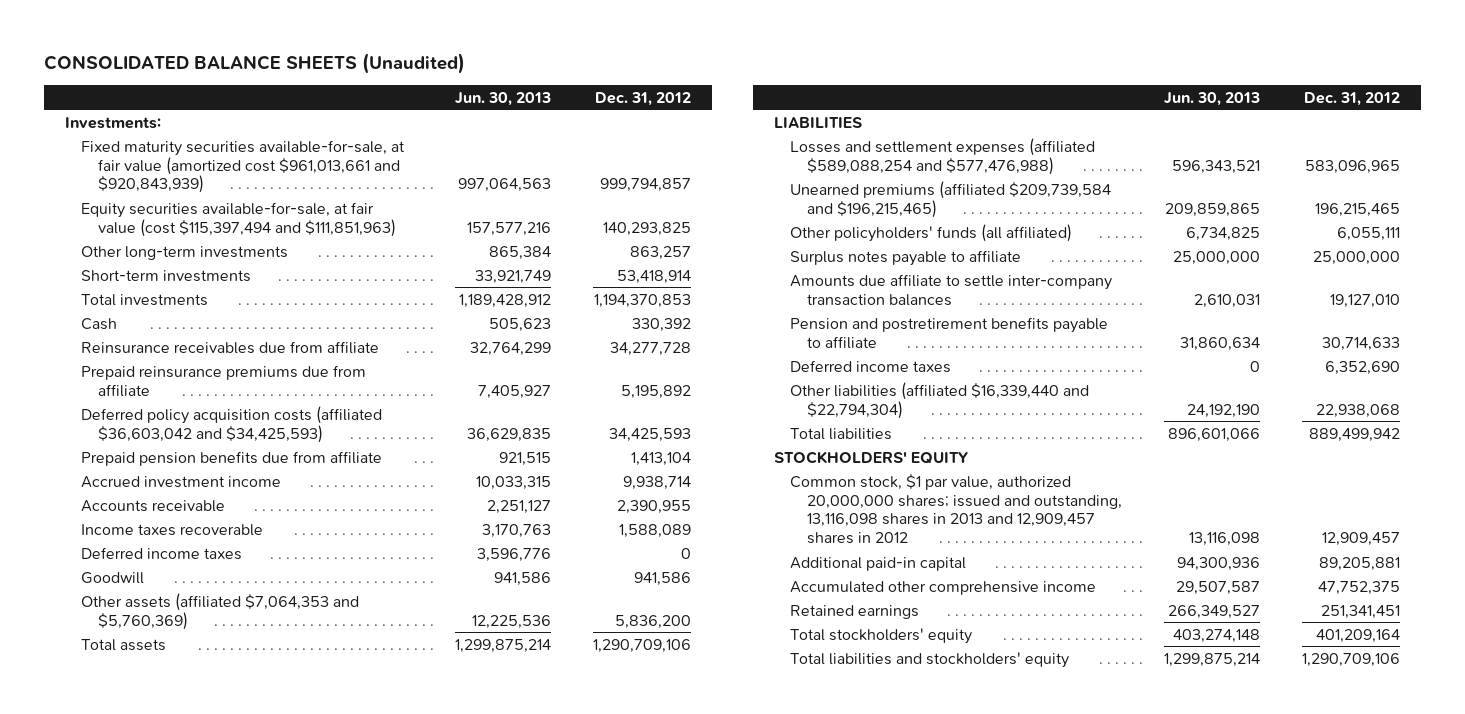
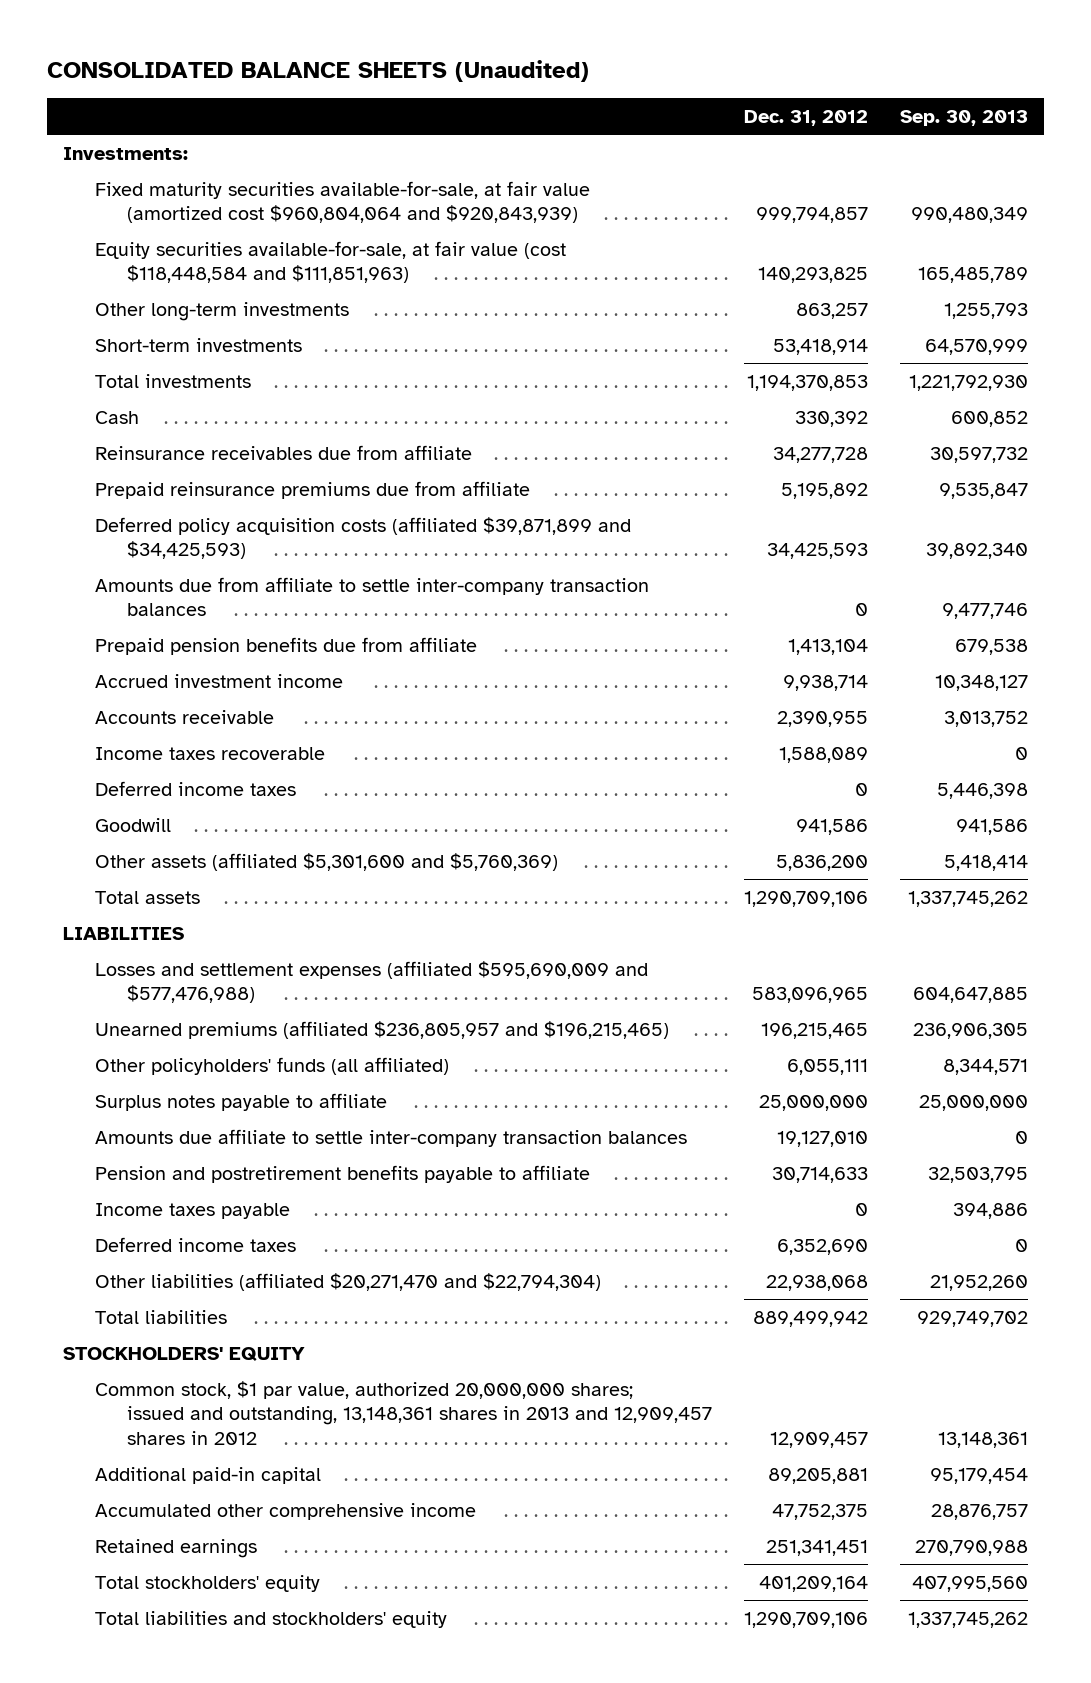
[455,91,552,106] Jun. 30, 2013 -> none
none -> [900,110,1029,127] Sep. 30, 2013
[81,139,406,194] Fixed maturity securities available-for-sale, at fair value (amortized cost $961,013,661 and $920,843,939) -> [95,180,591,224] Fixed maturity securities available-for-sale, at fair value (amortized cost $960,804,064 and $920,843,939)
[81,201,396,237] Equity securities available-for-sale, at fair value (cost $115,397,494 and $111,851,963) -> [95,240,567,284] Equity securities available-for-sale, at fair value (cost $118,448,584 and $111,851,963)
[81,405,383,443] Deferred policy acquisition costs (affiliated $36,603,042 and $34,425,593) -> [95,516,632,560] Deferred policy acquisition costs (affiliated $39,871,899 and $34,425,593)
none -> [95,576,650,617] Amounts due from affiliate to settle inter-company transaction balances
[81,592,360,630] Other assets (affiliated $7,064,353 and $5,760,369) -> [95,852,559,871] Other assets (affiliated $5,301,600 and $5,760,369)
[790,137,1096,175] Losses and settlement expenses (affiliated $589,088,254 and $577,476,988) -> [95,960,649,1004] Losses and settlement expenses (affiliated $595,690,009 and $577,476,988)
[790,180,1112,218] Unearned premiums (affiliated $209,739,584 and $196,215,465) -> [95,1020,670,1039] Unearned premiums (affiliated $236,805,957 and $196,215,465)
none -> [95,1202,291,1219] Income taxes payable
[790,381,1090,419] Other liabilities (affiliated $16,339,440 and $22,794,304) -> [95,1272,602,1291] Other liabilities (affiliated $20,271,470 and $22,794,304)
[790,473,1122,545] Common stock, $1 par value, authorized 20,000,000 shares; issued and outstanding, 13,116,098 shares in 2013 and 12,909,457 shares in 2012 -> [95,1380,713,1445] Common stock, $1 par value, authorized 20,000,000 shares; issued and outstanding, 13,148,361 shares in 2013 and 12,909,457 shares in 2012

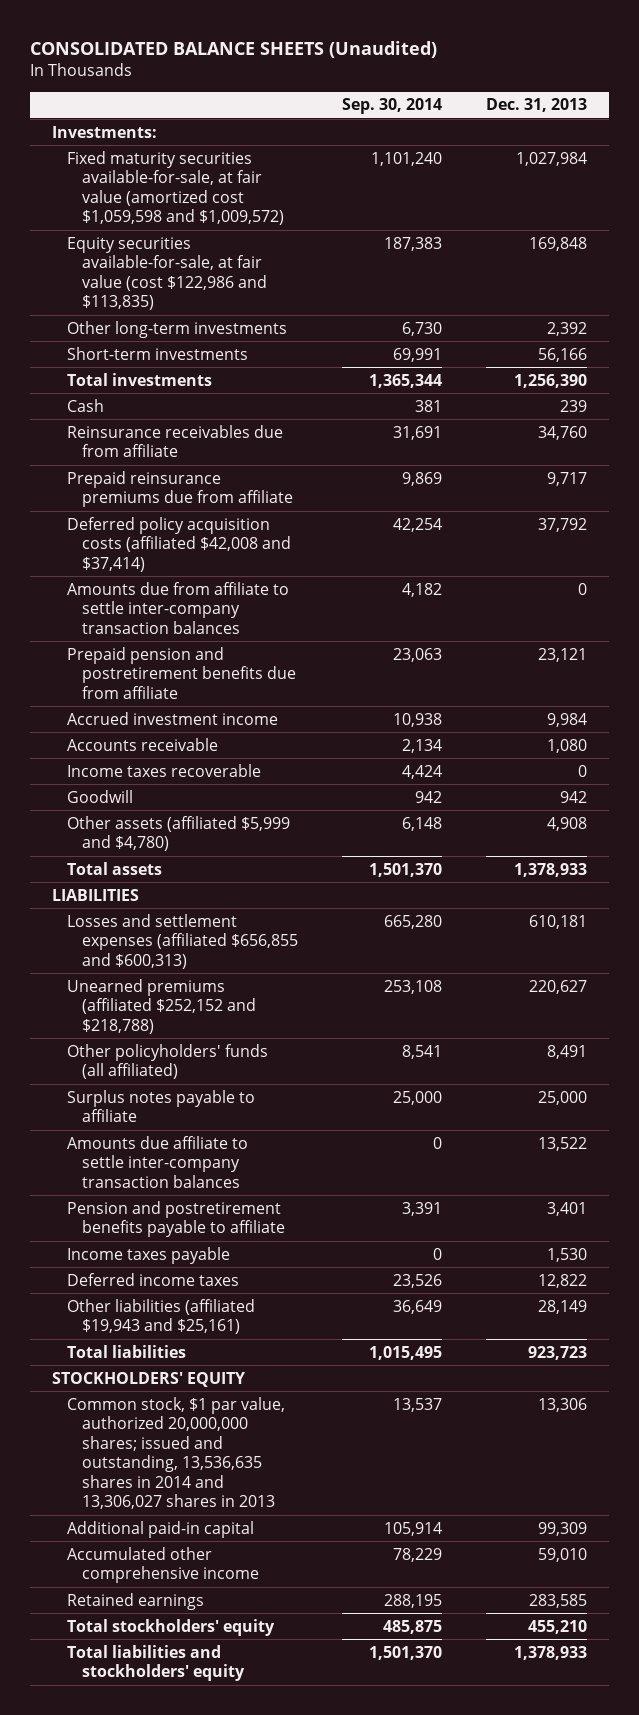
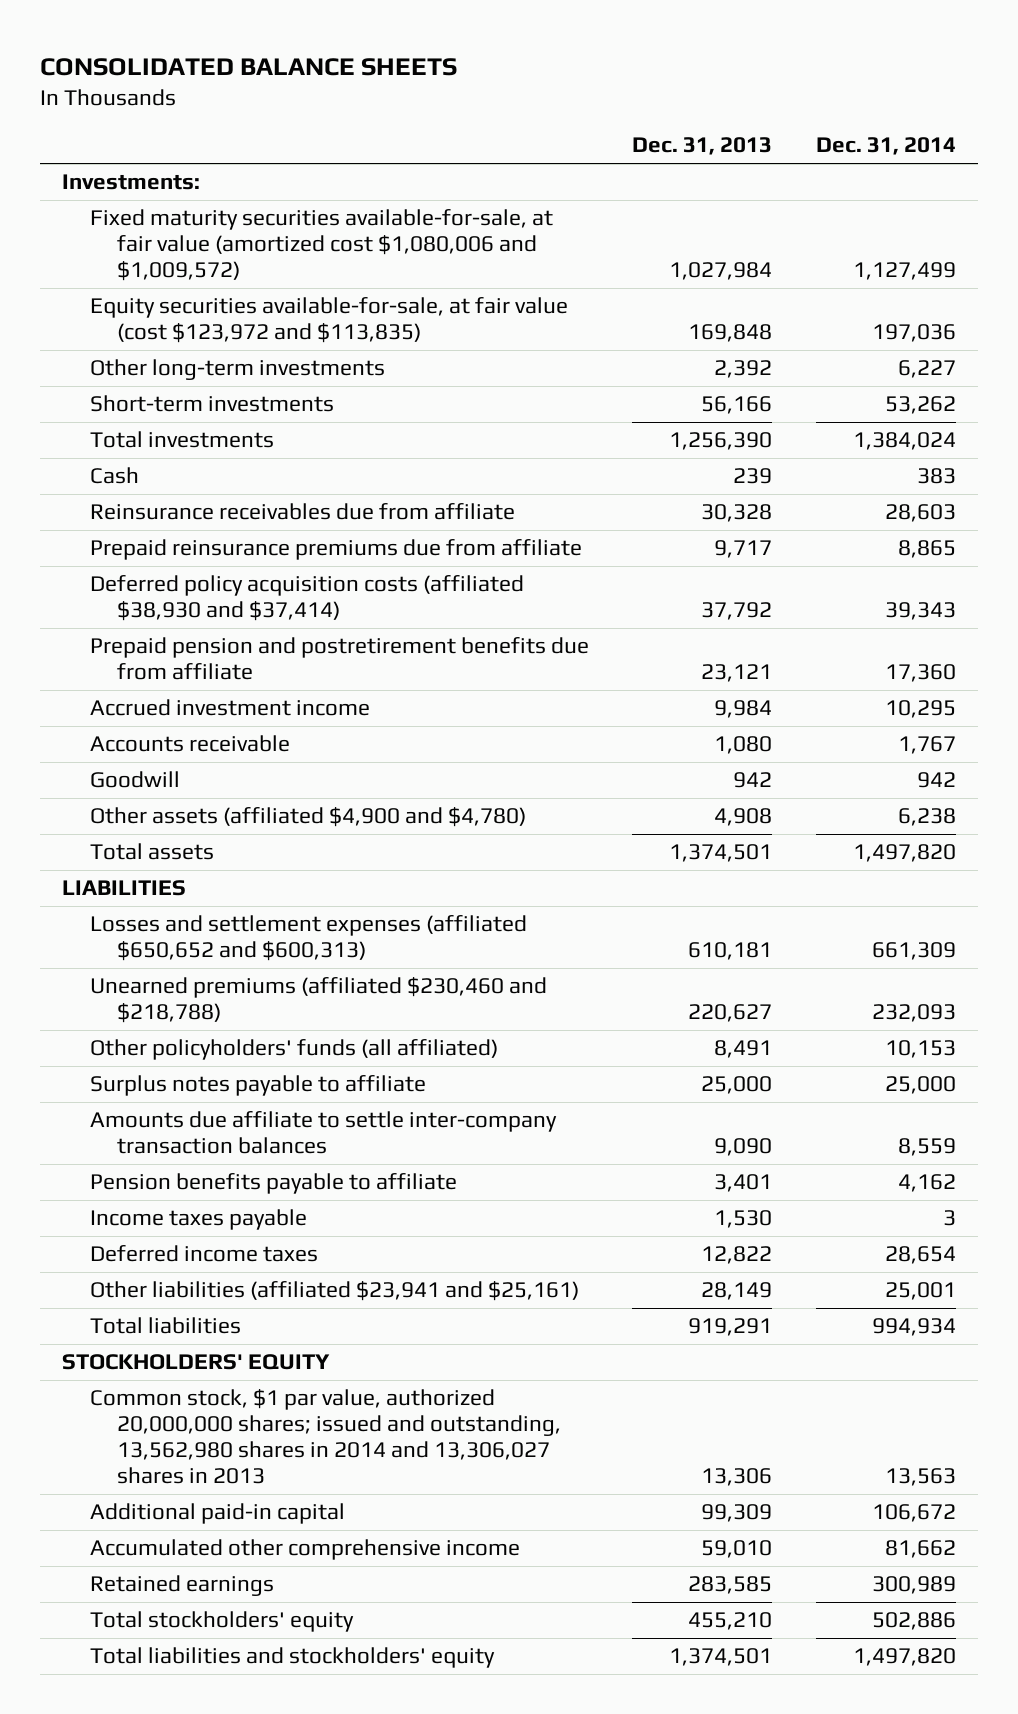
[30,40,438,58] CONSOLIDATED BALANCE SHEETS (Unaudited) -> [40,57,458,76] CONSOLIDATED BALANCE SHEETS
[342,98,443,115] Sep. 30, 2014 -> none
none -> [816,137,957,156] Dec. 31, 2014
[67,150,285,226] Fixed maturity securities available-for-sale, at fair value (amortized cost $1,059,598 and $1,009,572) -> [89,209,553,282] Fixed maturity securities available-for-sale, at fair value (amortized cost $1,080,006 and $1,009,572)
[67,236,268,311] Equity securities available-for-sale, at fair value (cost $122,986 and $113,835) -> [89,297,568,344] Equity securities available-for-sale, at fair value (cost $123,972 and $113,835)
[538,425,588,440] 34,760 -> [701,504,773,523] 30,328
[67,581,290,634] Amounts due from affiliate to settle inter-company transaction balances -> none
[67,516,292,572] Deferred policy acquisition costs (affiliated $42,008 and $37,414) -> [89,575,524,622] Deferred policy acquisition costs (affiliated $38,930 and $37,414)
[67,763,262,777] Income taxes recoverable -> none
[67,815,291,852] Other assets (affiliated $5,999 and $4,780) -> [89,807,526,828] Other assets (affiliated $4,900 and $4,780)
[514,862,588,877] 1,378,933 -> [669,844,773,863] 1,374,501
[67,913,299,969] Losses and settlement expenses (affiliated $656,855 and $600,313) -> [89,915,527,962] Losses and settlement expenses (affiliated $650,652 and $600,313)
[67,978,257,1034] Unearned premiums (affiliated $252,152 and $218,788) -> [89,977,547,1024] Unearned premiums (affiliated $230,460 and $218,788)
[538,1136,588,1151] 13,522 -> [714,1138,773,1157] 9,090
[67,1200,286,1238] Pension and postretirement benefits payable to affiliate -> [89,1173,457,1195] Pension benefits payable to affiliate
[67,1298,256,1335] Other liabilities (affiliated $19,943 and $25,161) -> [89,1281,579,1302] Other liabilities (affiliated $23,941 and $25,161)
[528,1345,588,1360] 923,723 -> [688,1318,773,1337] 919,291
[67,1396,286,1510] Common stock, $1 par value, authorized 20,000,000 shares; issued and outstanding, 13,536,635 shares in 2014 and 13,306,027 shares in 2013 -> [89,1389,562,1484] Common stock, $1 par value, authorized 20,000,000 shares; issued and outstanding, 13,562,980 shares in 2014 and 13,306,027 shares in 2013
[514,1645,588,1660] 1,378,933 -> [669,1648,773,1667] 1,374,501

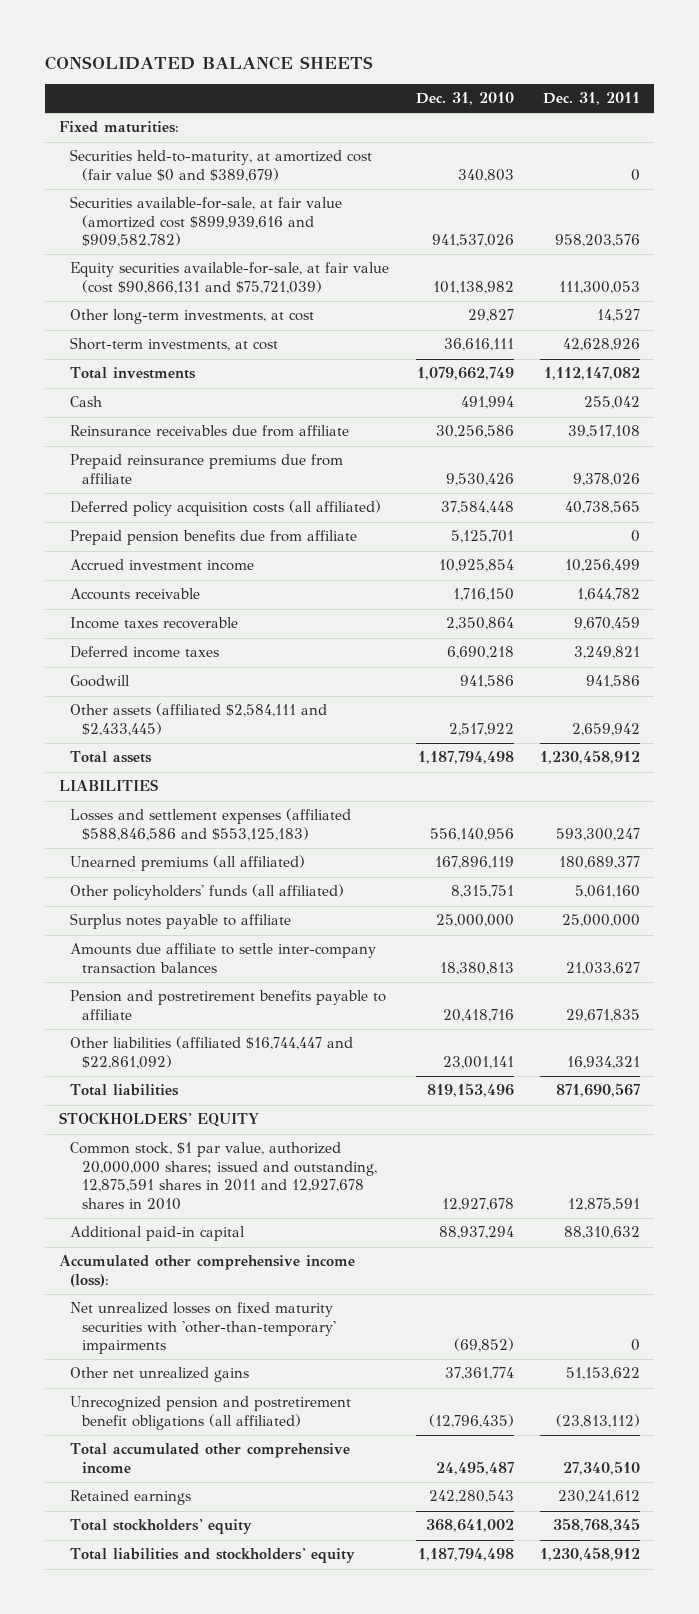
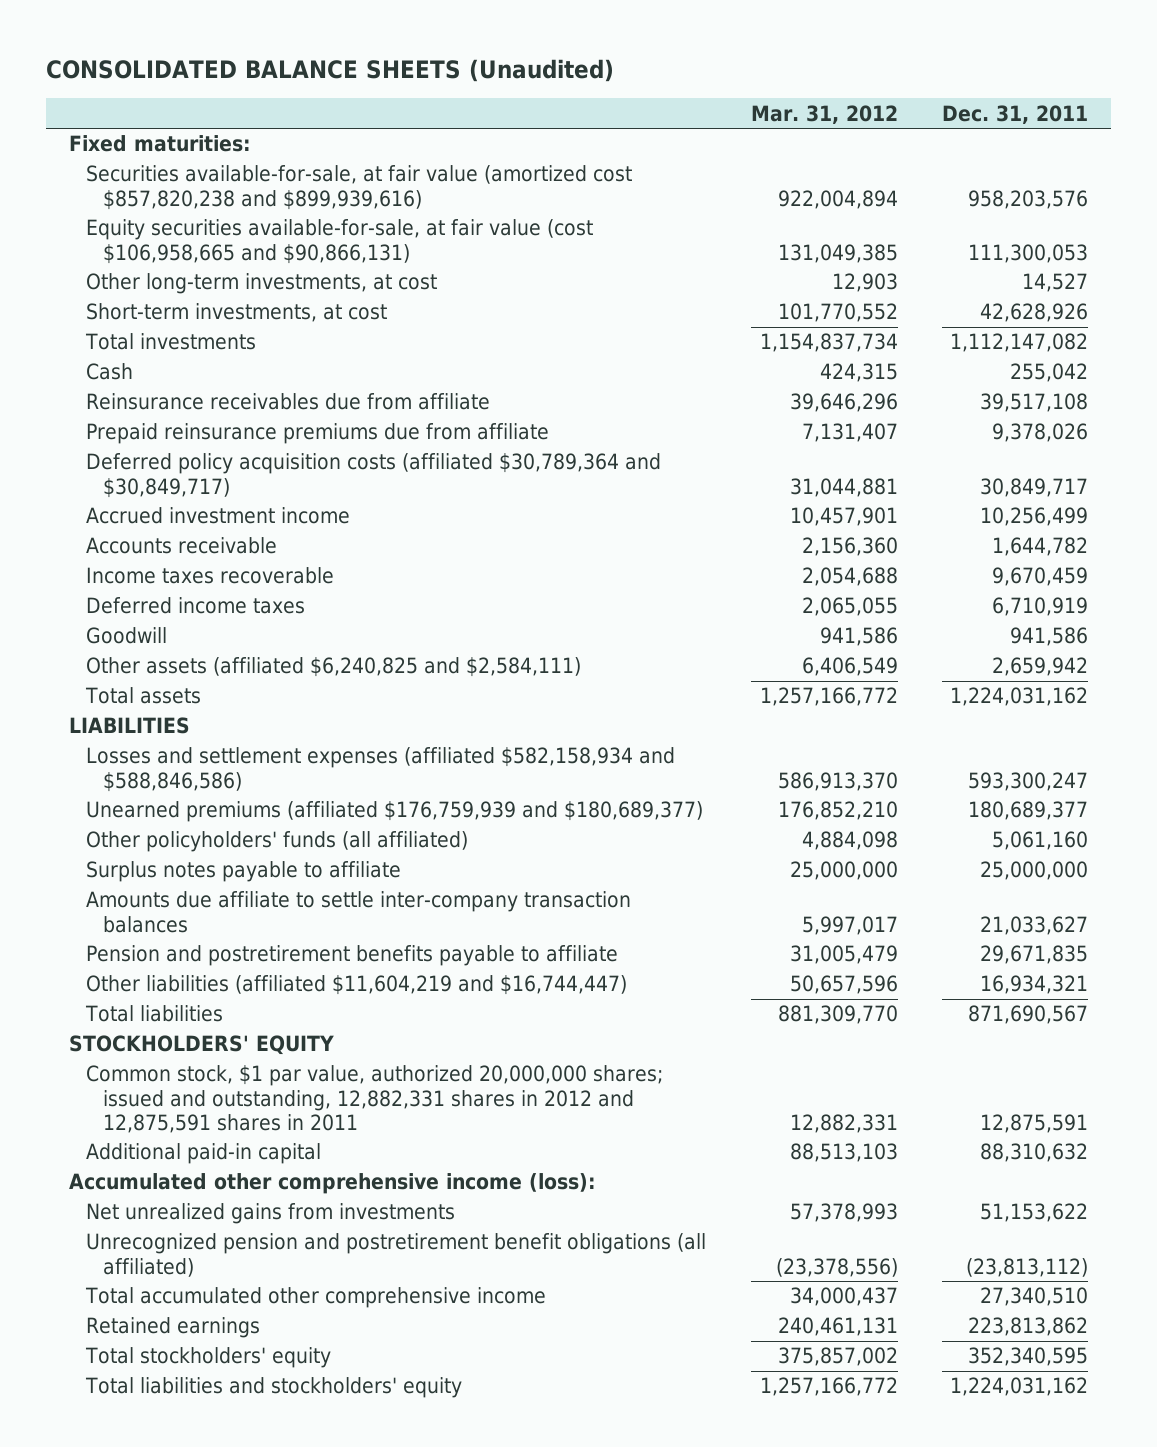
[45,55,374,70] CONSOLIDATED BALANCE SHEETS -> [46,58,615,82] CONSOLIDATED BALANCE SHEETS (Unaudited)
[415,92,514,106] Dec. 31, 2010 -> none
none -> [750,104,898,124] Mar. 31, 2012
[70,149,373,182] Securities held-to-maturity, at amortized cost (fair value $0 and $389,679) -> none
[70,196,343,248] Securities available-for-sale, at fair value (amortized cost $899,939,616 and $909,582,782) -> [85,165,632,210] Securities available-for-sale, at fair value (amortized cost $857,820,238 and $899,939,616)
[70,262,390,294] Equity securities available-for-sale, at fair value (cost $90,866,131 and $75,721,039) -> [85,219,593,264] Equity securities available-for-sale, at fair value (cost $106,958,665 and $90,866,131)
[70,500,382,517] Deferred policy acquisition costs (all affiliated) -> none
[70,530,358,546] Prepaid pension benefits due from affiliate -> none
none -> [85,453,661,498] Deferred policy acquisition costs (affiliated $30,789,364 and $30,849,717)
[574,646,641,660] 3,249,821 -> [992,597,1089,617] 6,710,919
[70,703,328,736] Other assets (affiliated $2,584,111 and $2,433,445) -> [85,657,581,678] Other assets (affiliated $6,240,825 and $2,584,111)
[540,750,641,765] 1,230,458,912 -> [950,687,1089,707] 1,224,031,162
[70,808,352,841] Losses and settlement expenses (affiliated $588,846,586 and $553,125,183) -> [85,747,675,792] Losses and settlement expenses (affiliated $582,158,934 and $588,846,586)
[70,855,306,872] Unearned premiums (all affiliated) -> [85,801,703,823] Unearned premiums (affiliated $176,759,939 and $180,689,377)
[70,1036,354,1069] Other liabilities (affiliated $16,744,447 and $22,861,092) -> [85,975,627,996] Other liabilities (affiliated $11,604,219 and $16,744,447)
[70,1142,377,1210] Common stock, $1 par value, authorized 20,000,000 shares; issued and outstanding, 12,875,591 shares in 2011 and 12,927,678 shares in 2010 -> [85,1065,663,1133] Common stock, $1 par value, authorized 20,000,000 shares; issued and outstanding, 12,882,331 shares in 2012 and 12,875,591 shares in 2011
[70,1302,336,1355] Net unrealized losses on fixed maturity securities with 'other-than-temporary' impairments -> none
[70,1367,250,1383] Other net unrealized gains -> [85,1203,455,1225] Net unrealized gains from investments
[558,1490,641,1504] 230,241,612 -> [968,1317,1089,1337] 223,813,862
[553,1518,641,1533] 358,768,345 -> [968,1347,1089,1367] 352,340,595
[540,1547,641,1562] 1,230,458,912 -> [950,1377,1089,1397] 1,224,031,162

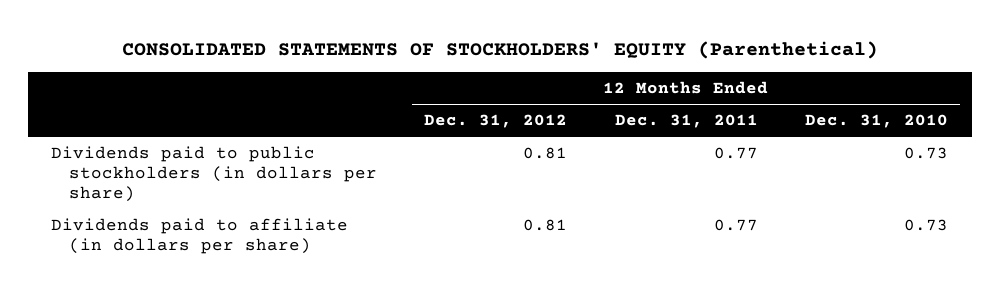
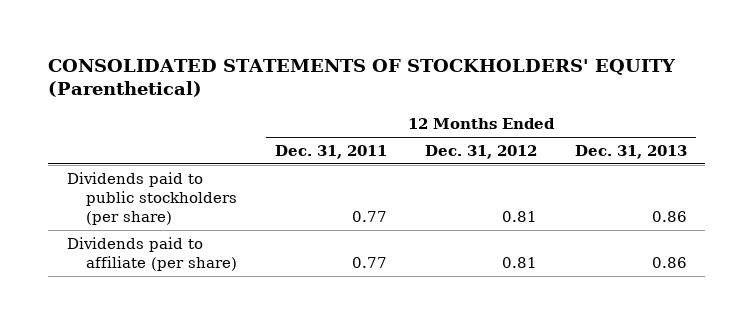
[805,114,949,129] Dec. 31, 2010 -> none
none -> [574,144,687,159] Dec. 31, 2013
[51,146,377,203] Dividends paid to public stockholders (in dollars per share) -> [67,171,238,225] Dividends paid to public stockholders (per share)
[51,218,349,255] Dividends paid to affiliate (in dollars per share) -> [67,236,238,271] Dividends paid to affiliate (per share)

